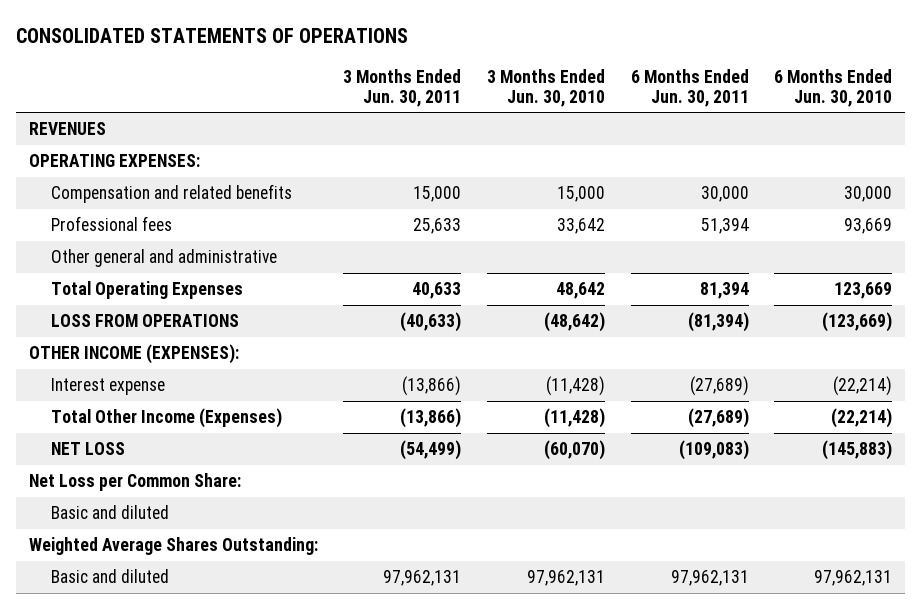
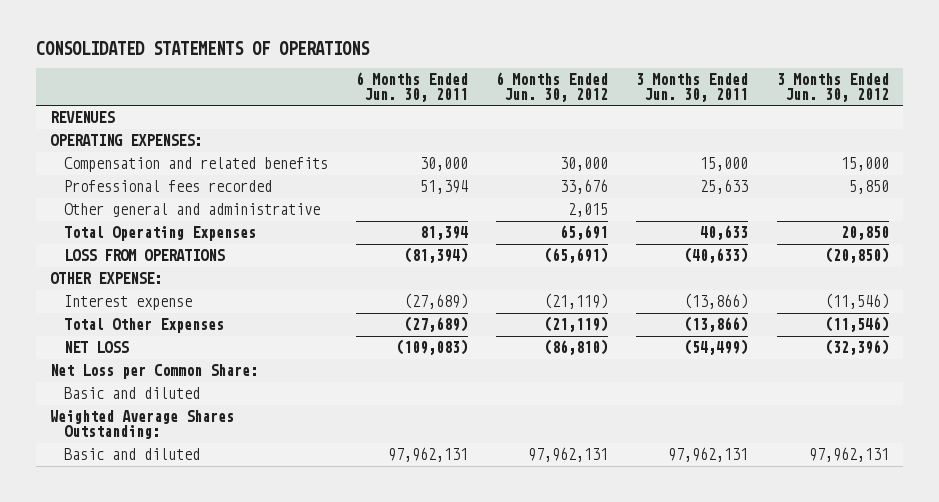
[487,68,606,107] 3 Months Ended Jun. 30, 2010 -> none
[774,68,893,107] 6 Months Ended Jun. 30, 2010 -> none
none -> [496,71,609,102] 6 Months Ended Jun. 30, 2012
none -> [776,72,889,102] 3 Months Ended Jun. 30, 2012
[51,216,173,232] Professional fees -> [64,179,273,192] Professional fees recorded
[28,344,239,365] OTHER INCOME (EXPENSES): -> [50,271,163,284] OTHER EXPENSE:
[51,408,283,429] Total Other Income (Expenses) -> [64,317,225,333] Total Other Expenses

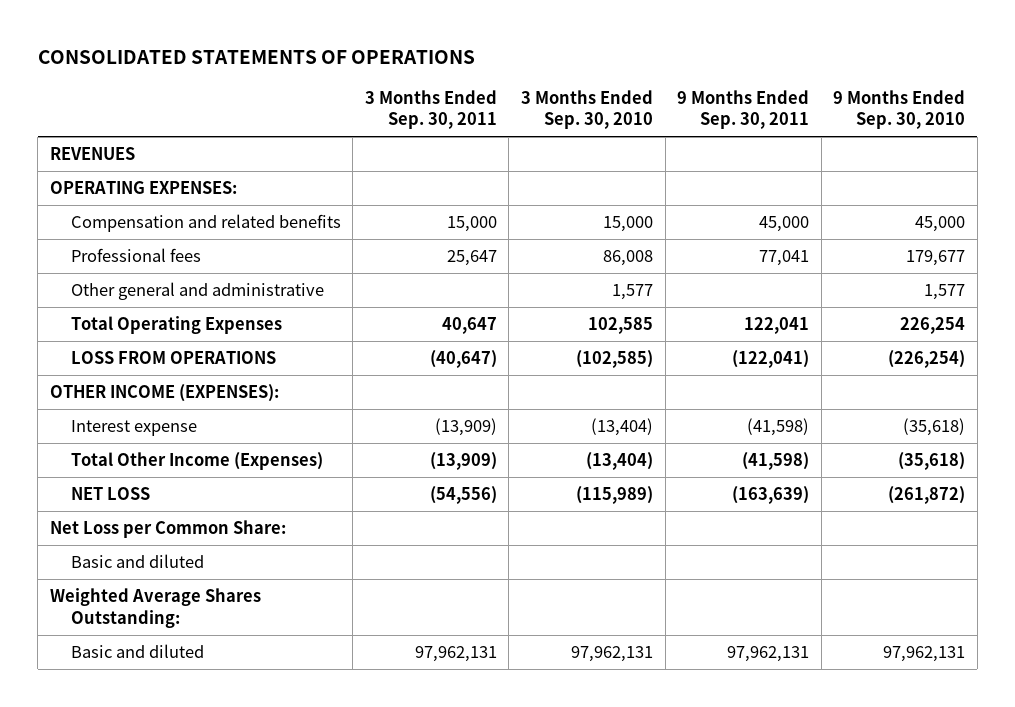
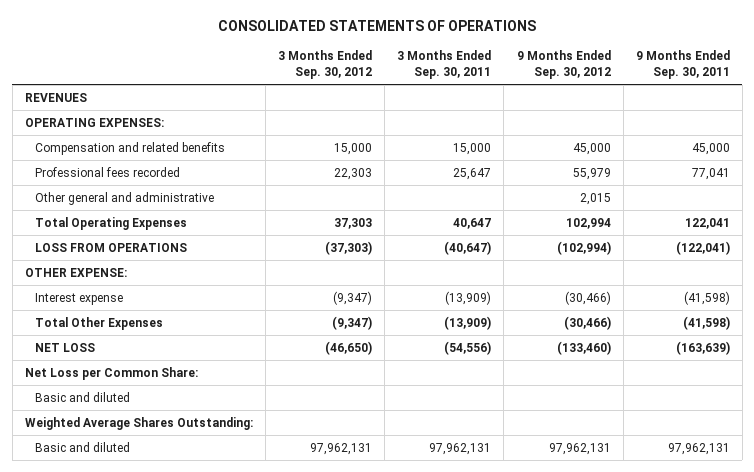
[521,89,654,130] 3 Months Ended Sep. 30, 2010 -> none
[833,89,966,130] 9 Months Ended Sep. 30, 2010 -> none
none -> [277,49,372,79] 3 Months Ended Sep. 30, 2012
none -> [516,49,611,79] 9 Months Ended Sep. 30, 2012
[70,248,201,263] Professional fees -> [34,166,180,177] Professional fees recorded
[49,384,279,403] OTHER INCOME (EXPENSES): -> [24,267,127,277] OTHER EXPENSE:
[70,452,323,471] Total Other Income (Expenses) -> [34,316,163,330] Total Other Expenses

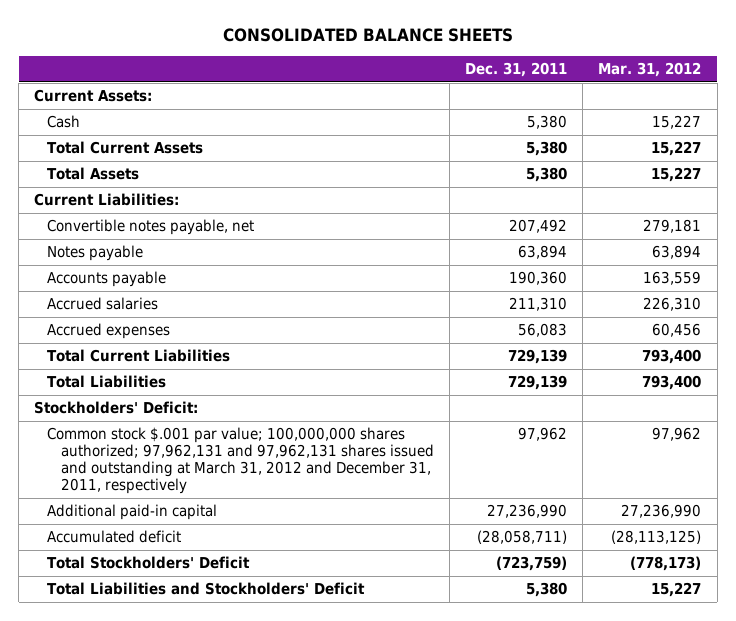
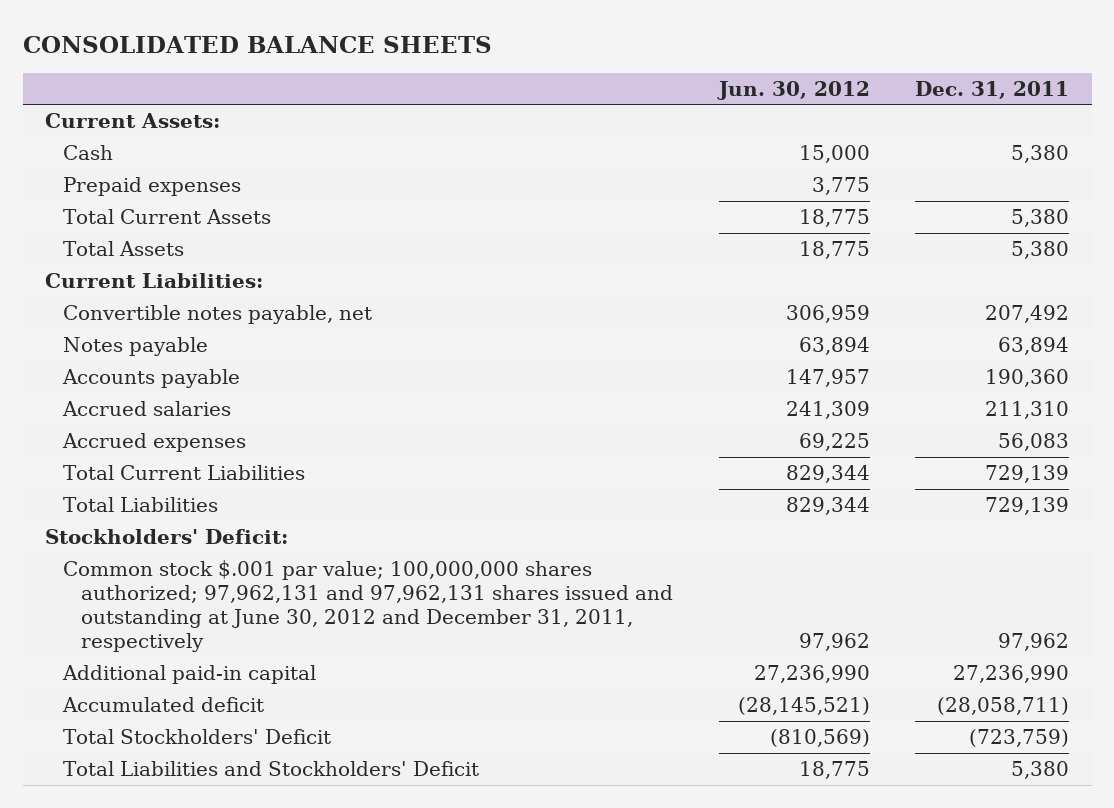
[598,62,702,78] Mar. 31, 2012 -> none
none -> [716,80,870,100] Jun. 30, 2012
none -> [63,176,242,196] Prepaid expenses
[47,427,434,495] Common stock $.001 par value; 100,000,000 shares authorized; 97,962,131 and 97,962,131 shares issued and outstanding at March 31, 2012 and December 31, 2011, respectively -> [63,559,674,652] Common stock $.001 par value; 100,000,000 shares authorized; 97,962,131 and 97,962,131 shares issued and outstanding at June 30, 2012 and December 31, 2011, respectively

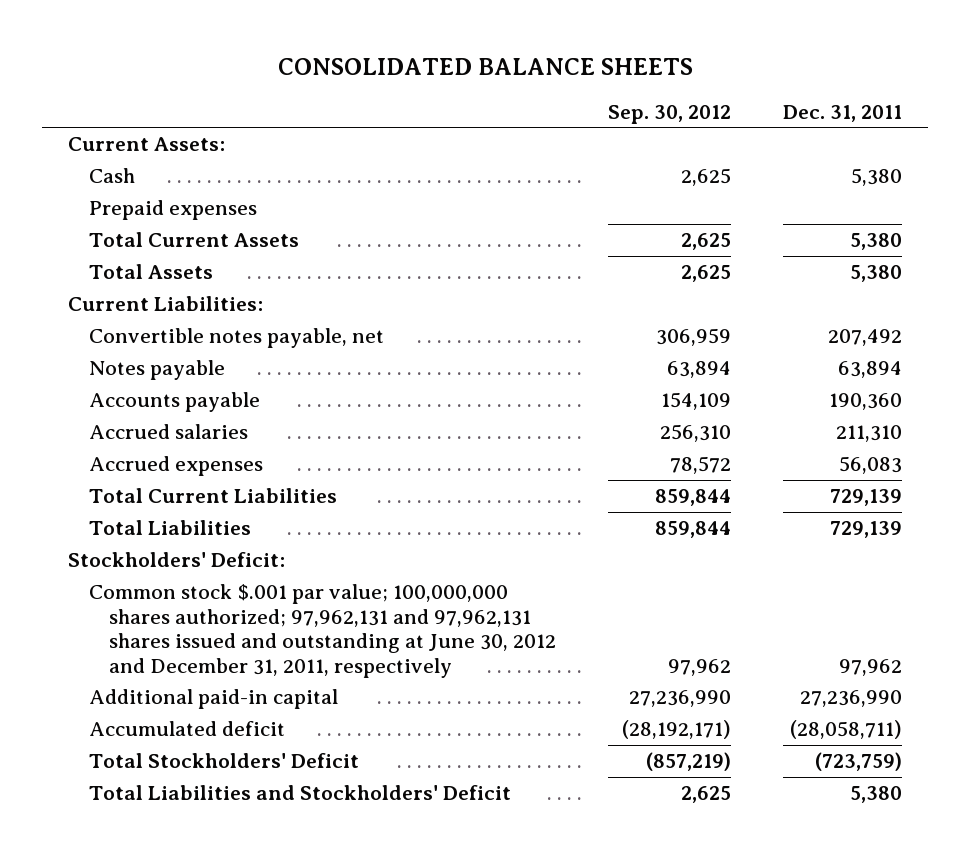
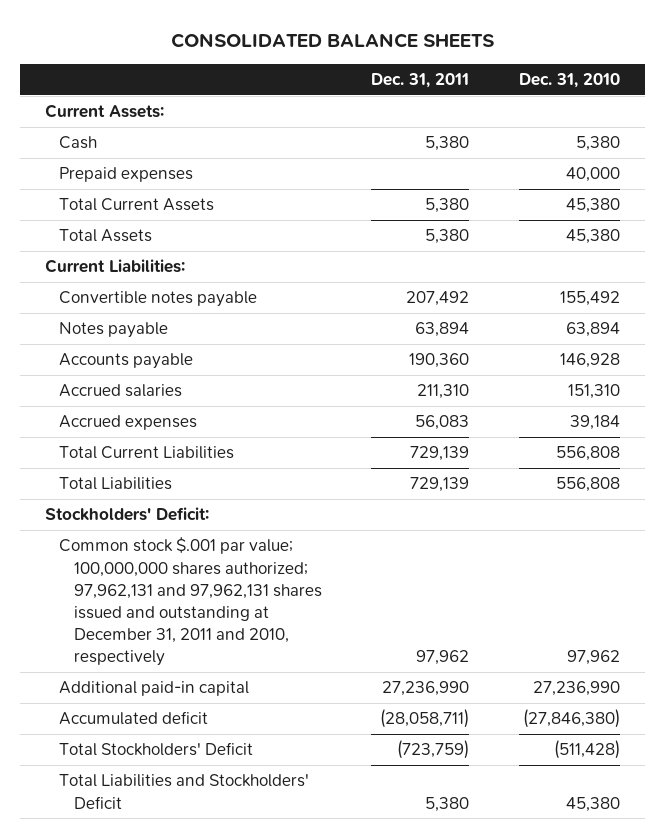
[607,104,731,124] Sep. 30, 2012 -> none
none -> [519,73,621,89] Dec. 31, 2010
[88,328,384,349] Convertible notes payable, net -> [59,291,258,308] Convertible notes payable
[88,584,556,678] Common stock $.001 par value; 100,000,000 shares authorized; 97,962,131 and 97,962,131 shares issued and outstanding at June 30, 2012 and December 31, 2011, respectively -> [59,537,322,667] Common stock $.001 par value; 100,000,000 shares authorized; 97,962,131 and 97,962,131 shares issued and outstanding at December 31, 2011 and 2010, respectively

